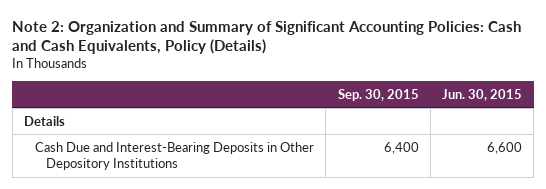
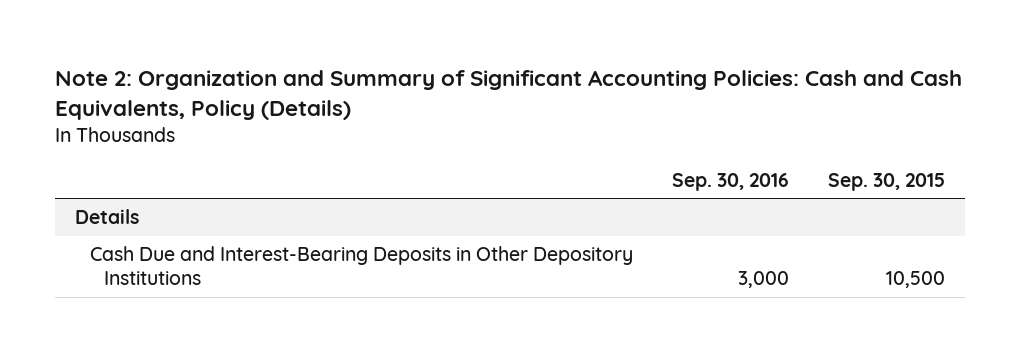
[442,88,523,101] Jun. 30, 2015 -> none
none -> [671,172,789,191] Sep. 30, 2016
[383,141,419,154] 6,400 -> [886,271,946,289] 10,500

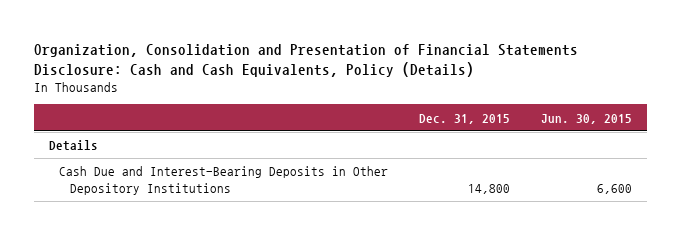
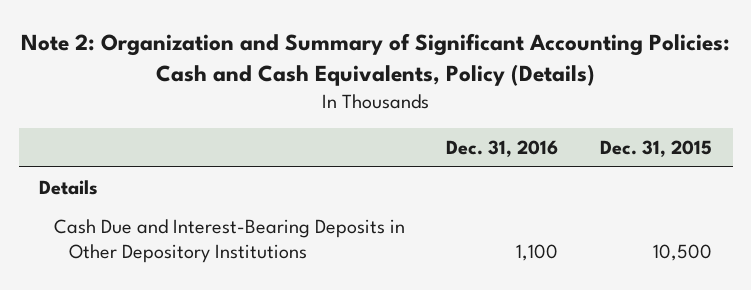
[33,43,578,77] Organization, Consolidation and Presentation of Financial Statements Disclosure: Cash and Cash Equivalents, Policy (Details) -> [20,32,730,86] Note 2: Organization and Summary of Significant Accounting Policies: Cash and Cash Equivalents, Policy (Details)
[540,113,632,124] Jun. 30, 2015 -> none
none -> [446,140,559,158] Dec. 31, 2016
[467,183,510,194] 14,800 -> [652,244,712,262] 10,500

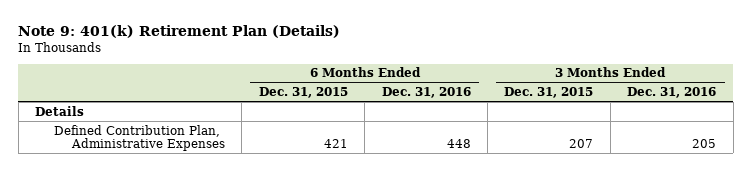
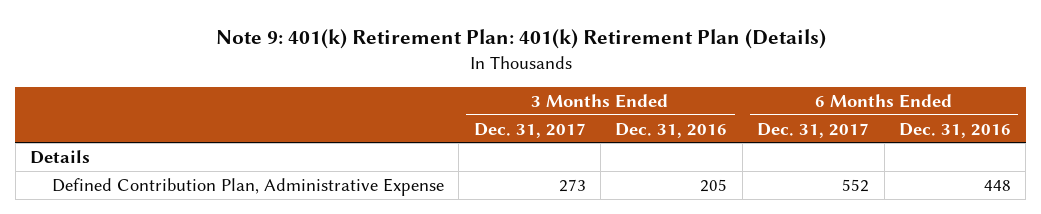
[18,25,341,39] Note 9: 401(k) Retirement Plan (Details) -> [215,28,826,49] Note 9: 401(k) Retirement Plan: 401(k) Retirement Plan (Details)
[258,86,348,98] Dec. 31, 2015 -> none
[504,86,594,98] Dec. 31, 2015 -> none
none -> [473,122,586,138] Dec. 31, 2017
none -> [757,122,870,138] Dec. 31, 2017
[53,124,225,151] Defined Contribution Plan, Administrative Expenses -> [51,177,444,196] Defined Contribution Plan, Administrative Expense

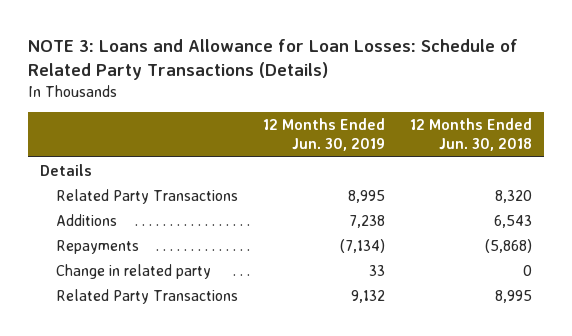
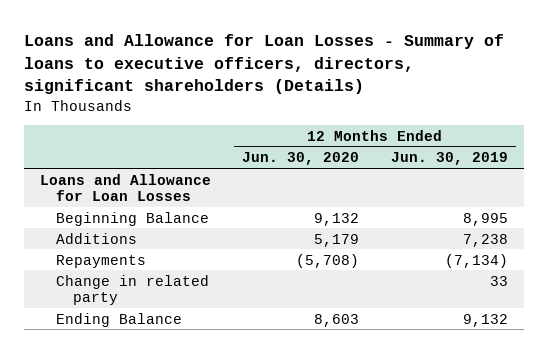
[27,38,518,80] NOTE 3: Loans and Allowance for Loan Losses: Schedule of Related Party Transactions (Details) -> [23,34,504,95] Loans and Allowance for Loan Losses - Summary of loans to executive officers, directors, significant shareholders (Details)
[409,117,532,152] 12 Months Ended Jun. 30, 2018 -> none
none -> [242,152,360,166] Jun. 30, 2020
[40,163,93,176] Details -> none
none -> [39,173,211,202] Loans and Allowance for Loan Losses
[56,188,239,204] Related Party Transactions -> [56,211,210,226] Beginning Balance
[56,288,239,304] Related Party Transactions -> [56,312,183,327] Ending Balance

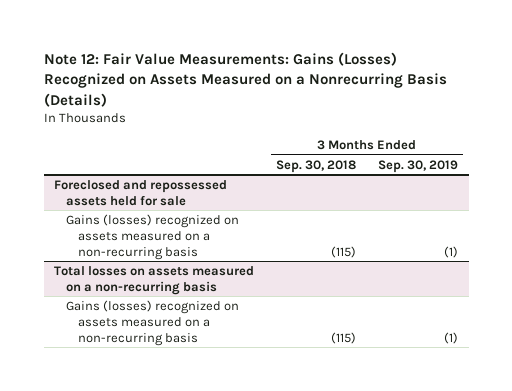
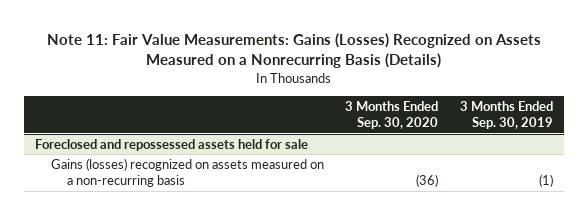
[43,51,447,107] Note 12: Fair Value Measurements: Gains (Losses) Recognized on Assets Measured on a Nonrecurring Basis (Details) -> [47,32,542,69] Note 11: Fair Value Measurements: Gains (Losses) Recognized on Assets Measured on a Nonrecurring Basis (Details)
[276,159,357,173] Sep. 30, 2018 -> none
none -> [345,100,439,130] 3 Months Ended Sep. 30, 2020
[54,265,255,295] Total losses on assets measured on a non-recurring basis -> none
[66,299,240,346] Gains (losses) recognized on assets measured on a non-recurring basis -> none

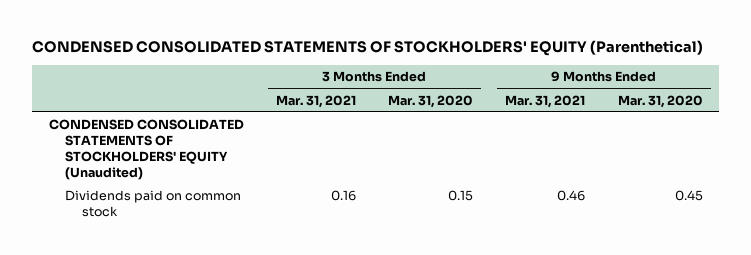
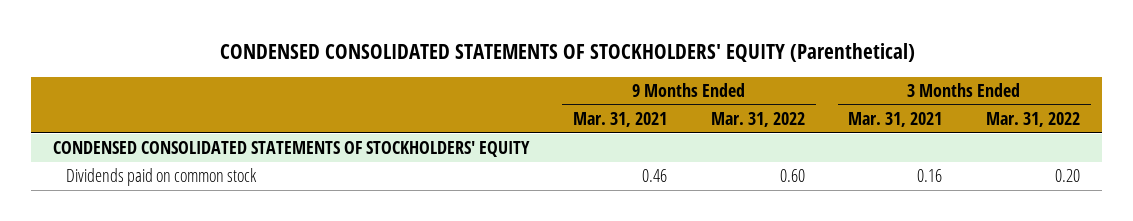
[388,94,474,108] Mar. 31, 2020 -> none
[617,94,703,108] Mar. 31, 2020 -> none
none -> [710,112,805,128] Mar. 31, 2022
none -> [986,112,1081,128] Mar. 31, 2022
[48,119,244,180] CONDENSED CONSOLIDATED STATEMENTS OF STOCKHOLDERS' EQUITY (Unaudited) -> [53,141,531,158] CONDENSED CONSOLIDATED STATEMENTS OF STOCKHOLDERS' EQUITY

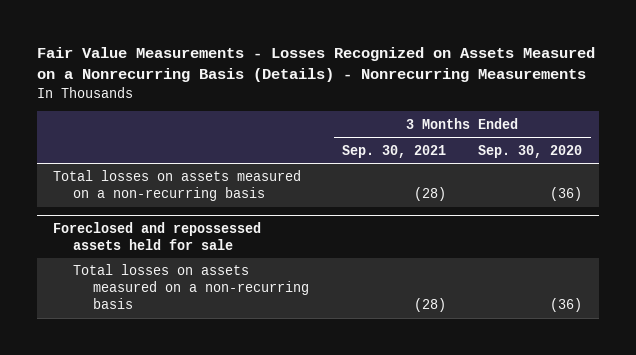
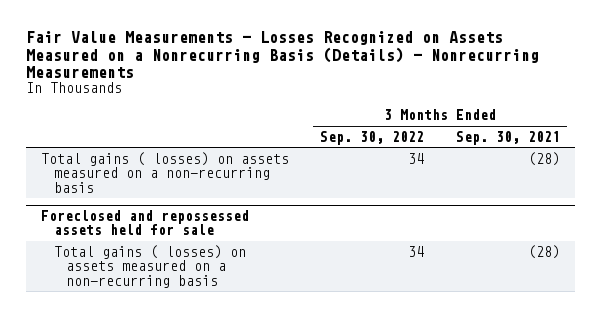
[478,144,583,158] Sep. 30, 2020 -> none
none -> [320,130,425,145] Sep. 30, 2022
[53,170,302,202] Total losses on assets measured on a non-recurring basis -> [41,151,290,193] Total gains ( losses) on assets measured on a non-recurring basis
[73,264,310,310] Total losses on assets measured on a non-recurring basis -> [53,244,246,288] Total gains ( losses) on assets measured on a non-recurring basis

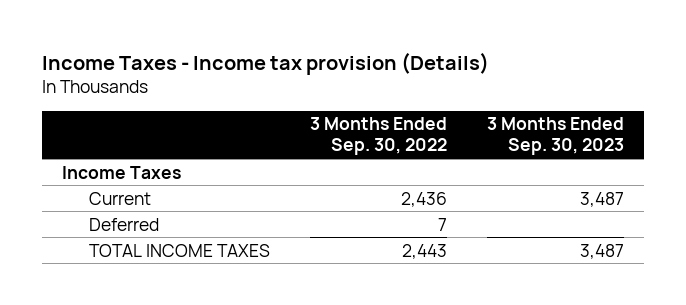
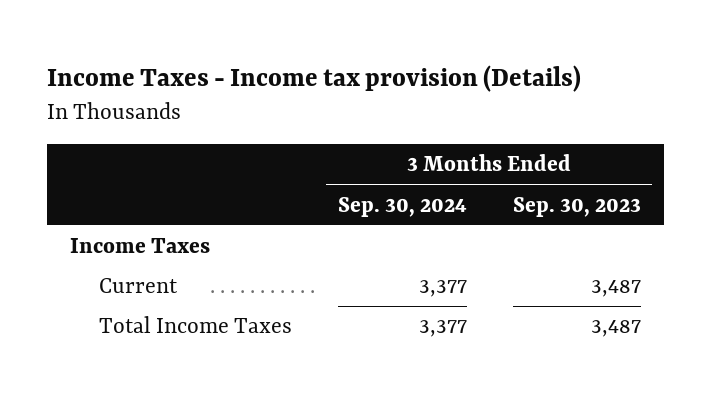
[310,117,448,156] 3 Months Ended Sep. 30, 2022 -> none
none -> [337,196,467,217] Sep. 30, 2024
[89,217,160,231] Deferred -> none
[89,243,271,257] TOTAL INCOME TAXES -> [98,316,292,334] Total Income Taxes

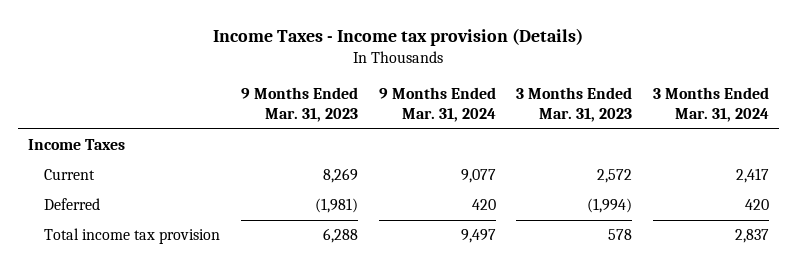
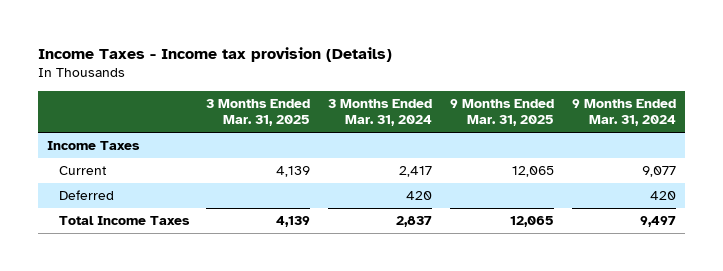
[241,87,359,123] 9 Months Ended Mar. 31, 2023 -> none
[516,87,633,123] 3 Months Ended Mar. 31, 2023 -> none
none -> [206,98,311,127] 3 Months Ended Mar. 31, 2025
none -> [450,98,555,127] 9 Months Ended Mar. 31, 2025
[44,228,221,245] Total income tax provision -> [58,216,190,226] Total Income Taxes

